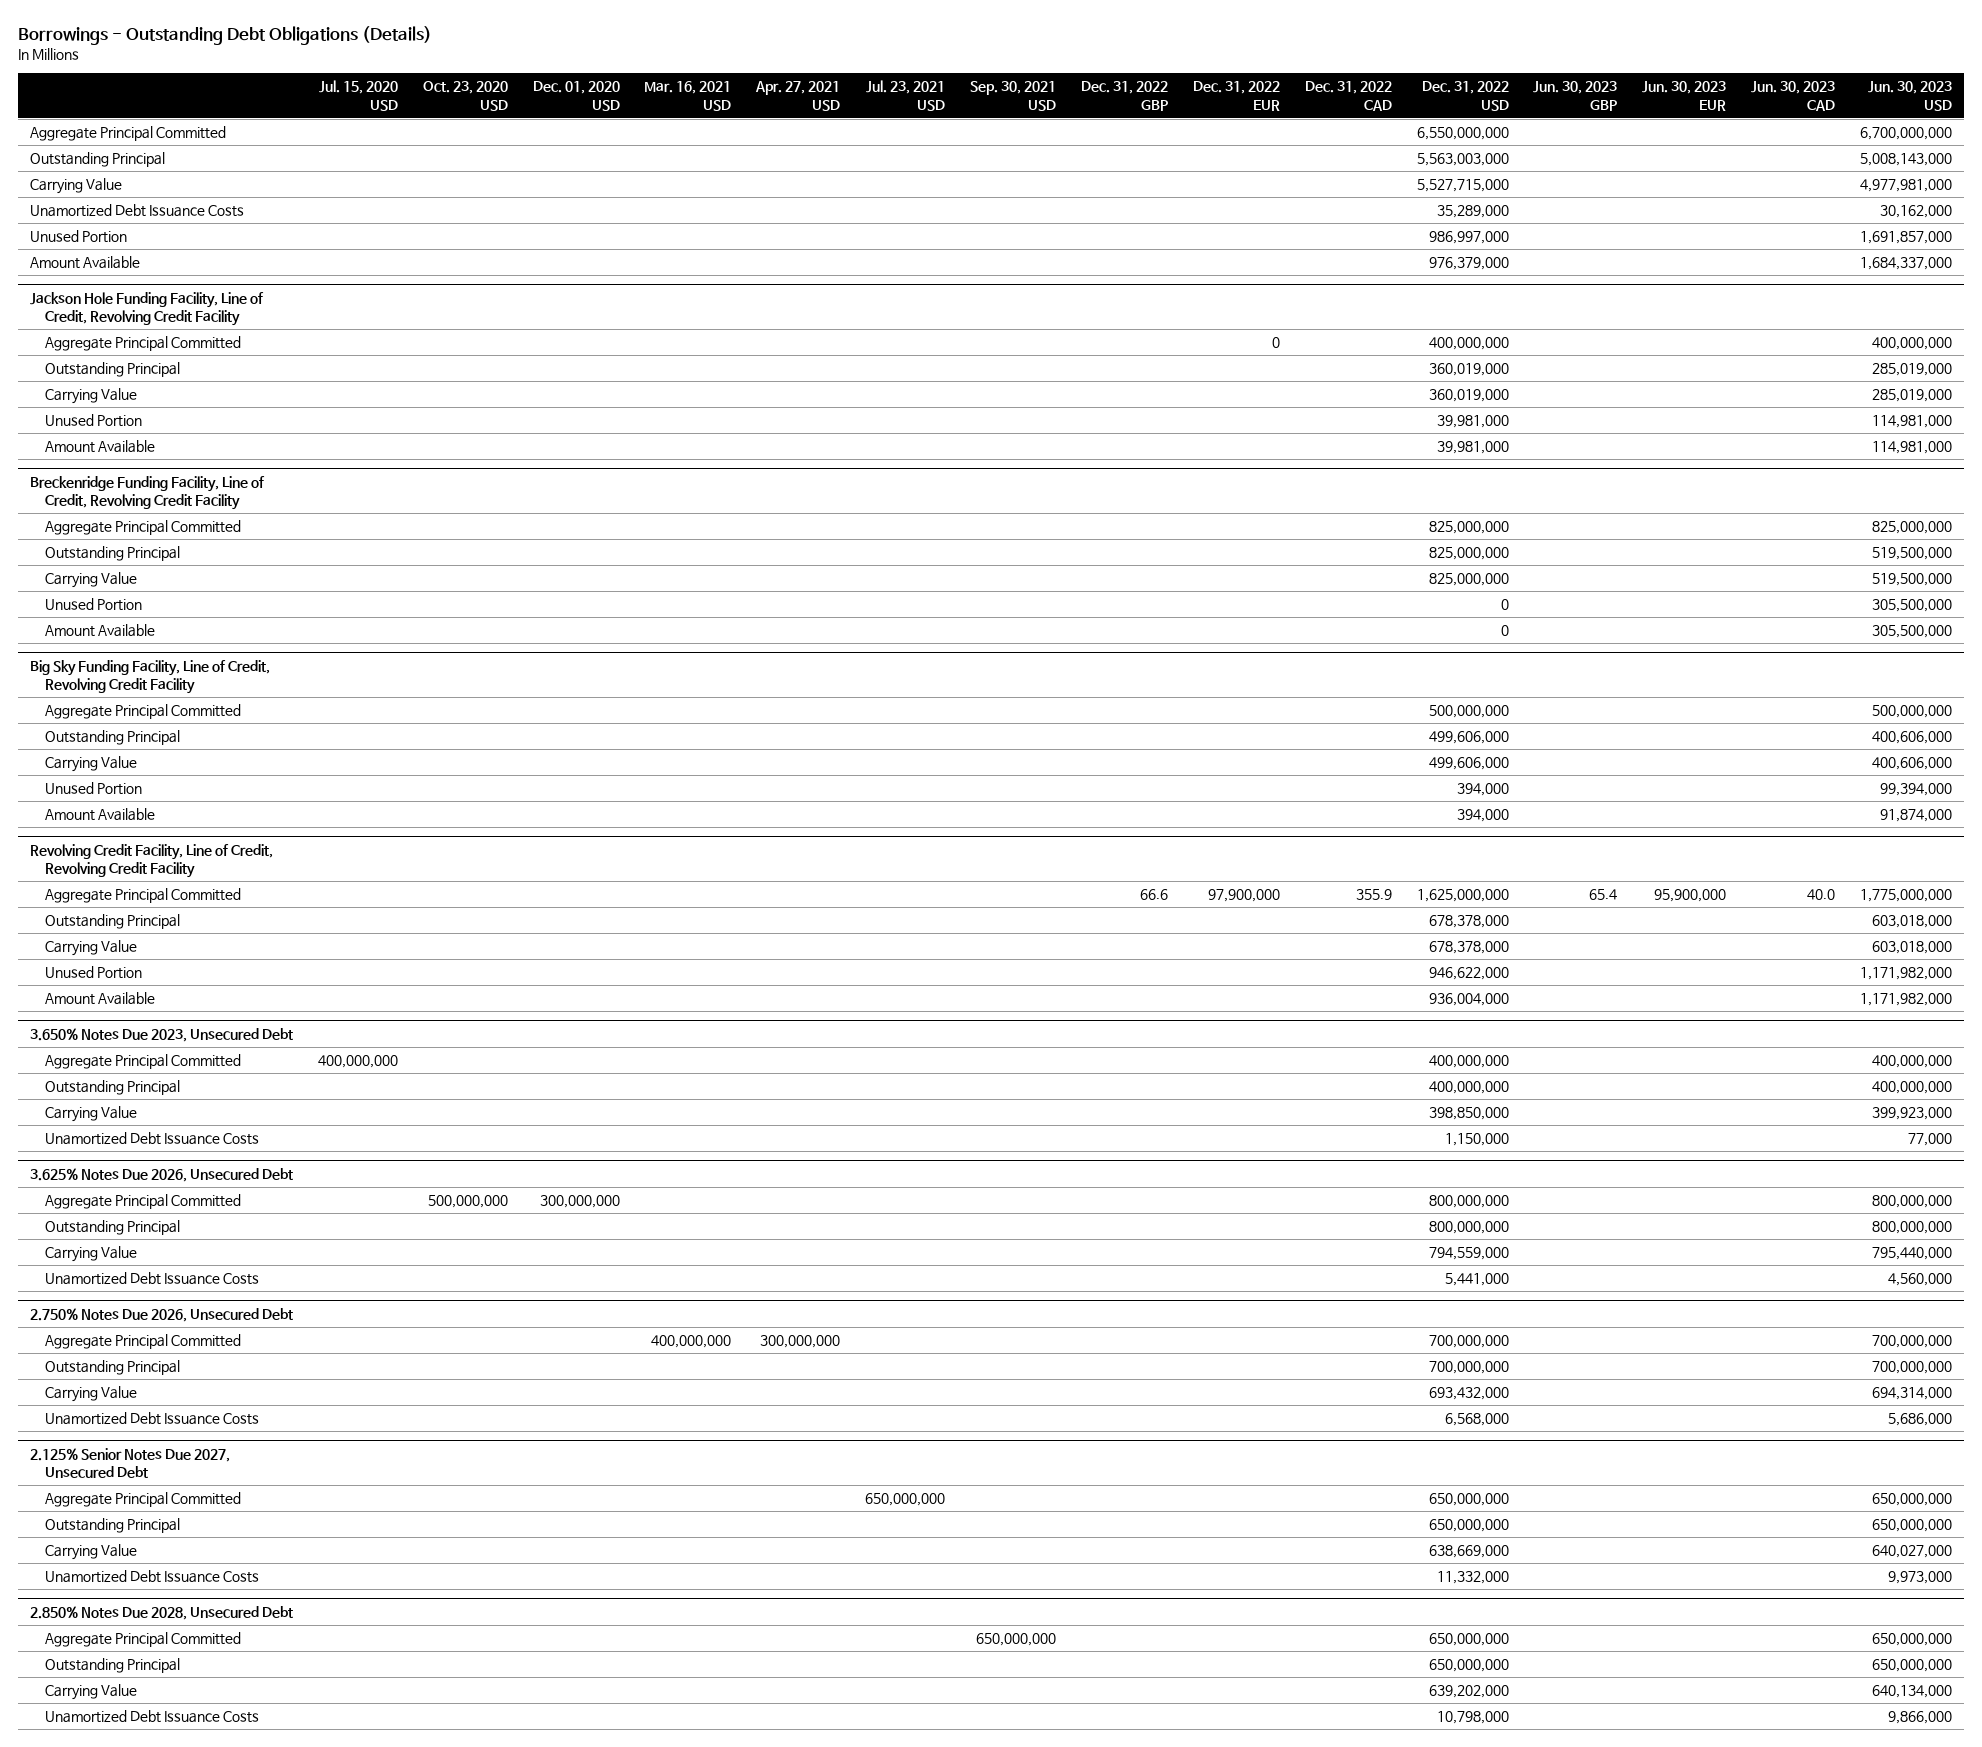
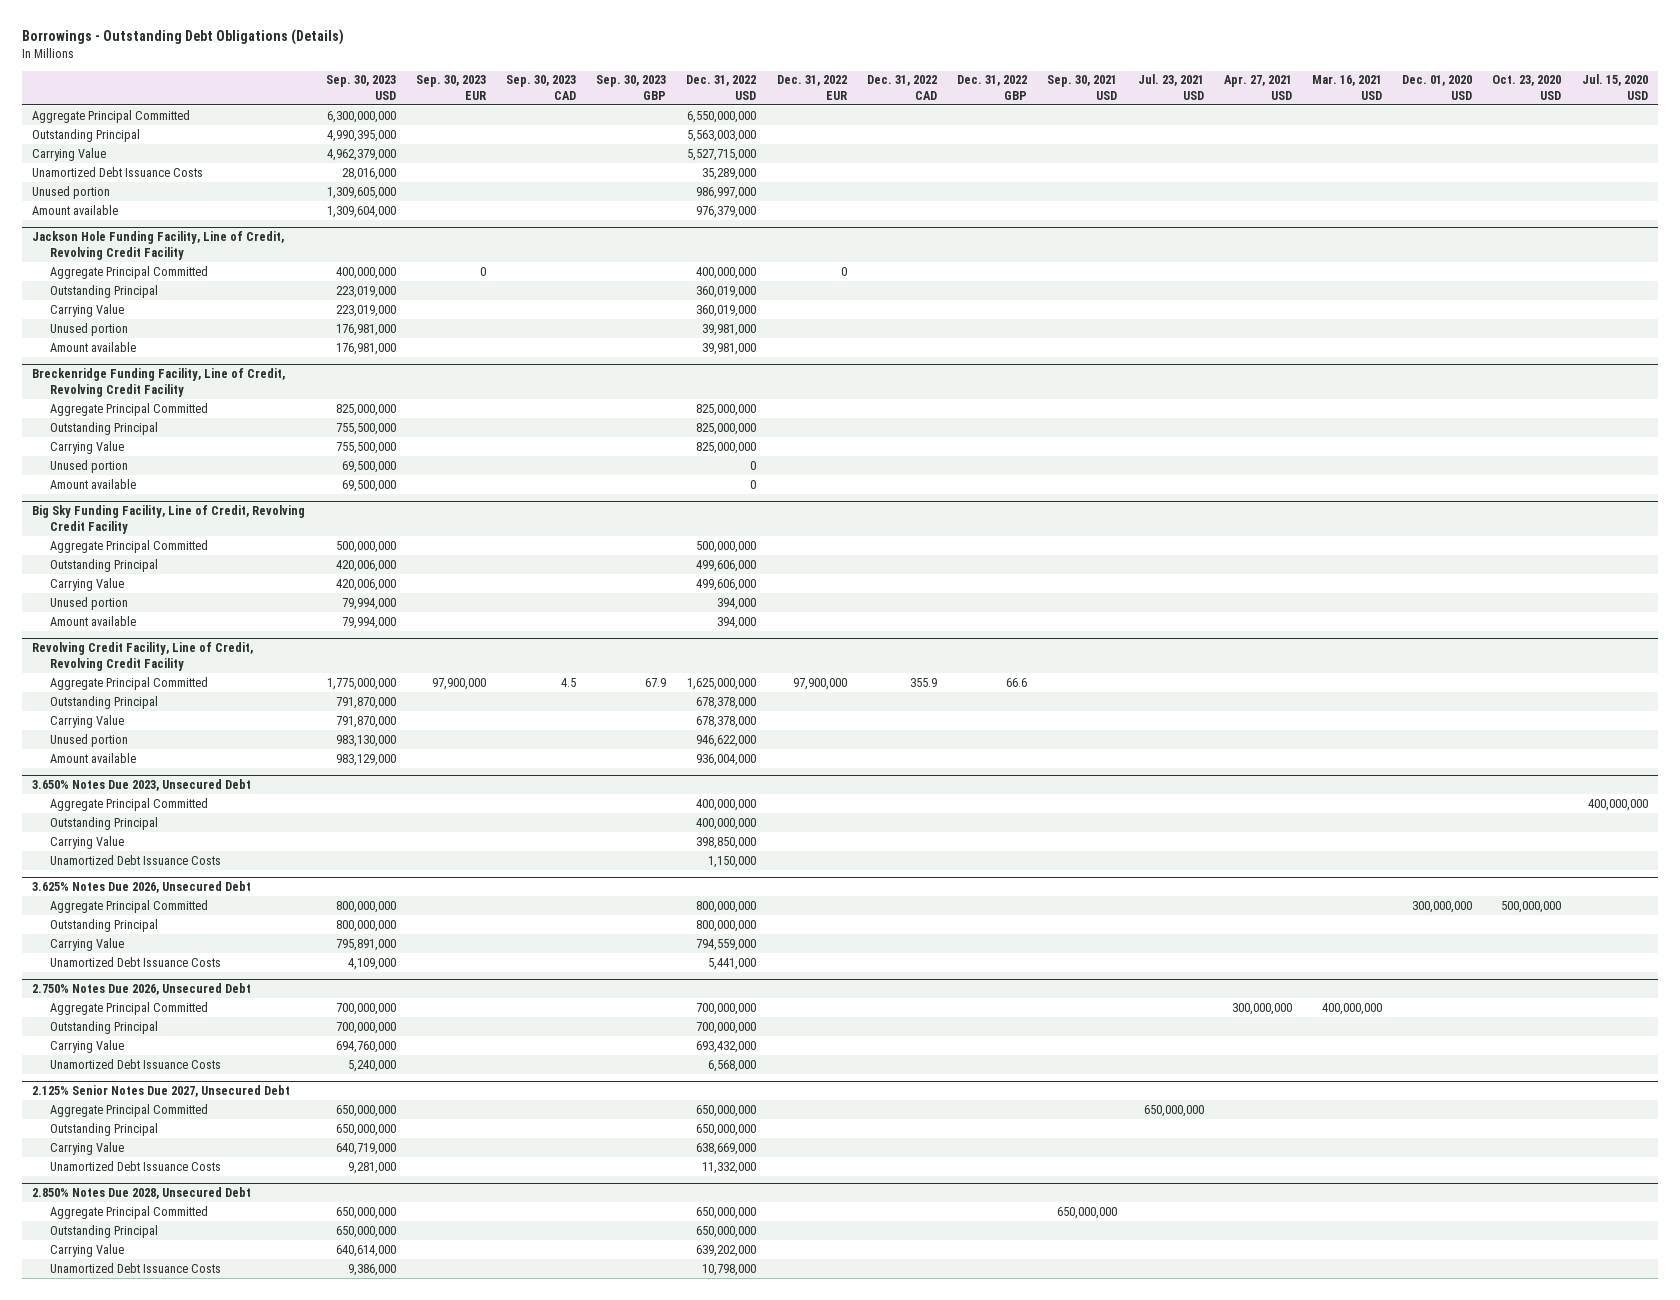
[1533,81,1618,111] Jun. 30, 2023 GBP -> none
[1642,81,1727,111] Jun. 30, 2023 EUR -> none
[1751,81,1836,111] Jun. 30, 2023 CAD -> none
[1867,81,1952,111] Jun. 30, 2023 USD -> none
none -> [325,75,396,100] Sep. 30, 2023 USD
none -> [415,75,486,100] Sep. 30, 2023 EUR
none -> [506,75,577,100] Sep. 30, 2023 CAD
none -> [596,75,667,100] Sep. 30, 2023 GBP
[29,230,127,244] Unused Portion -> [32,185,111,199] Unused portion
[29,256,140,270] Amount Available -> [32,204,119,215] Amount available
[44,414,142,428] Unused Portion -> [50,322,129,336] Unused portion
[44,440,155,454] Amount Available -> [50,341,137,352] Amount available
[44,598,142,612] Unused Portion -> [50,459,129,473] Unused portion
[44,624,155,638] Amount Available -> [50,478,137,489] Amount available
[44,782,142,796] Unused Portion -> [50,596,129,610] Unused portion
[44,808,155,822] Amount Available -> [50,615,137,626] Amount available
[44,966,142,980] Unused Portion -> [50,733,129,747] Unused portion
[44,992,155,1006] Amount Available -> [50,752,137,763] Amount available

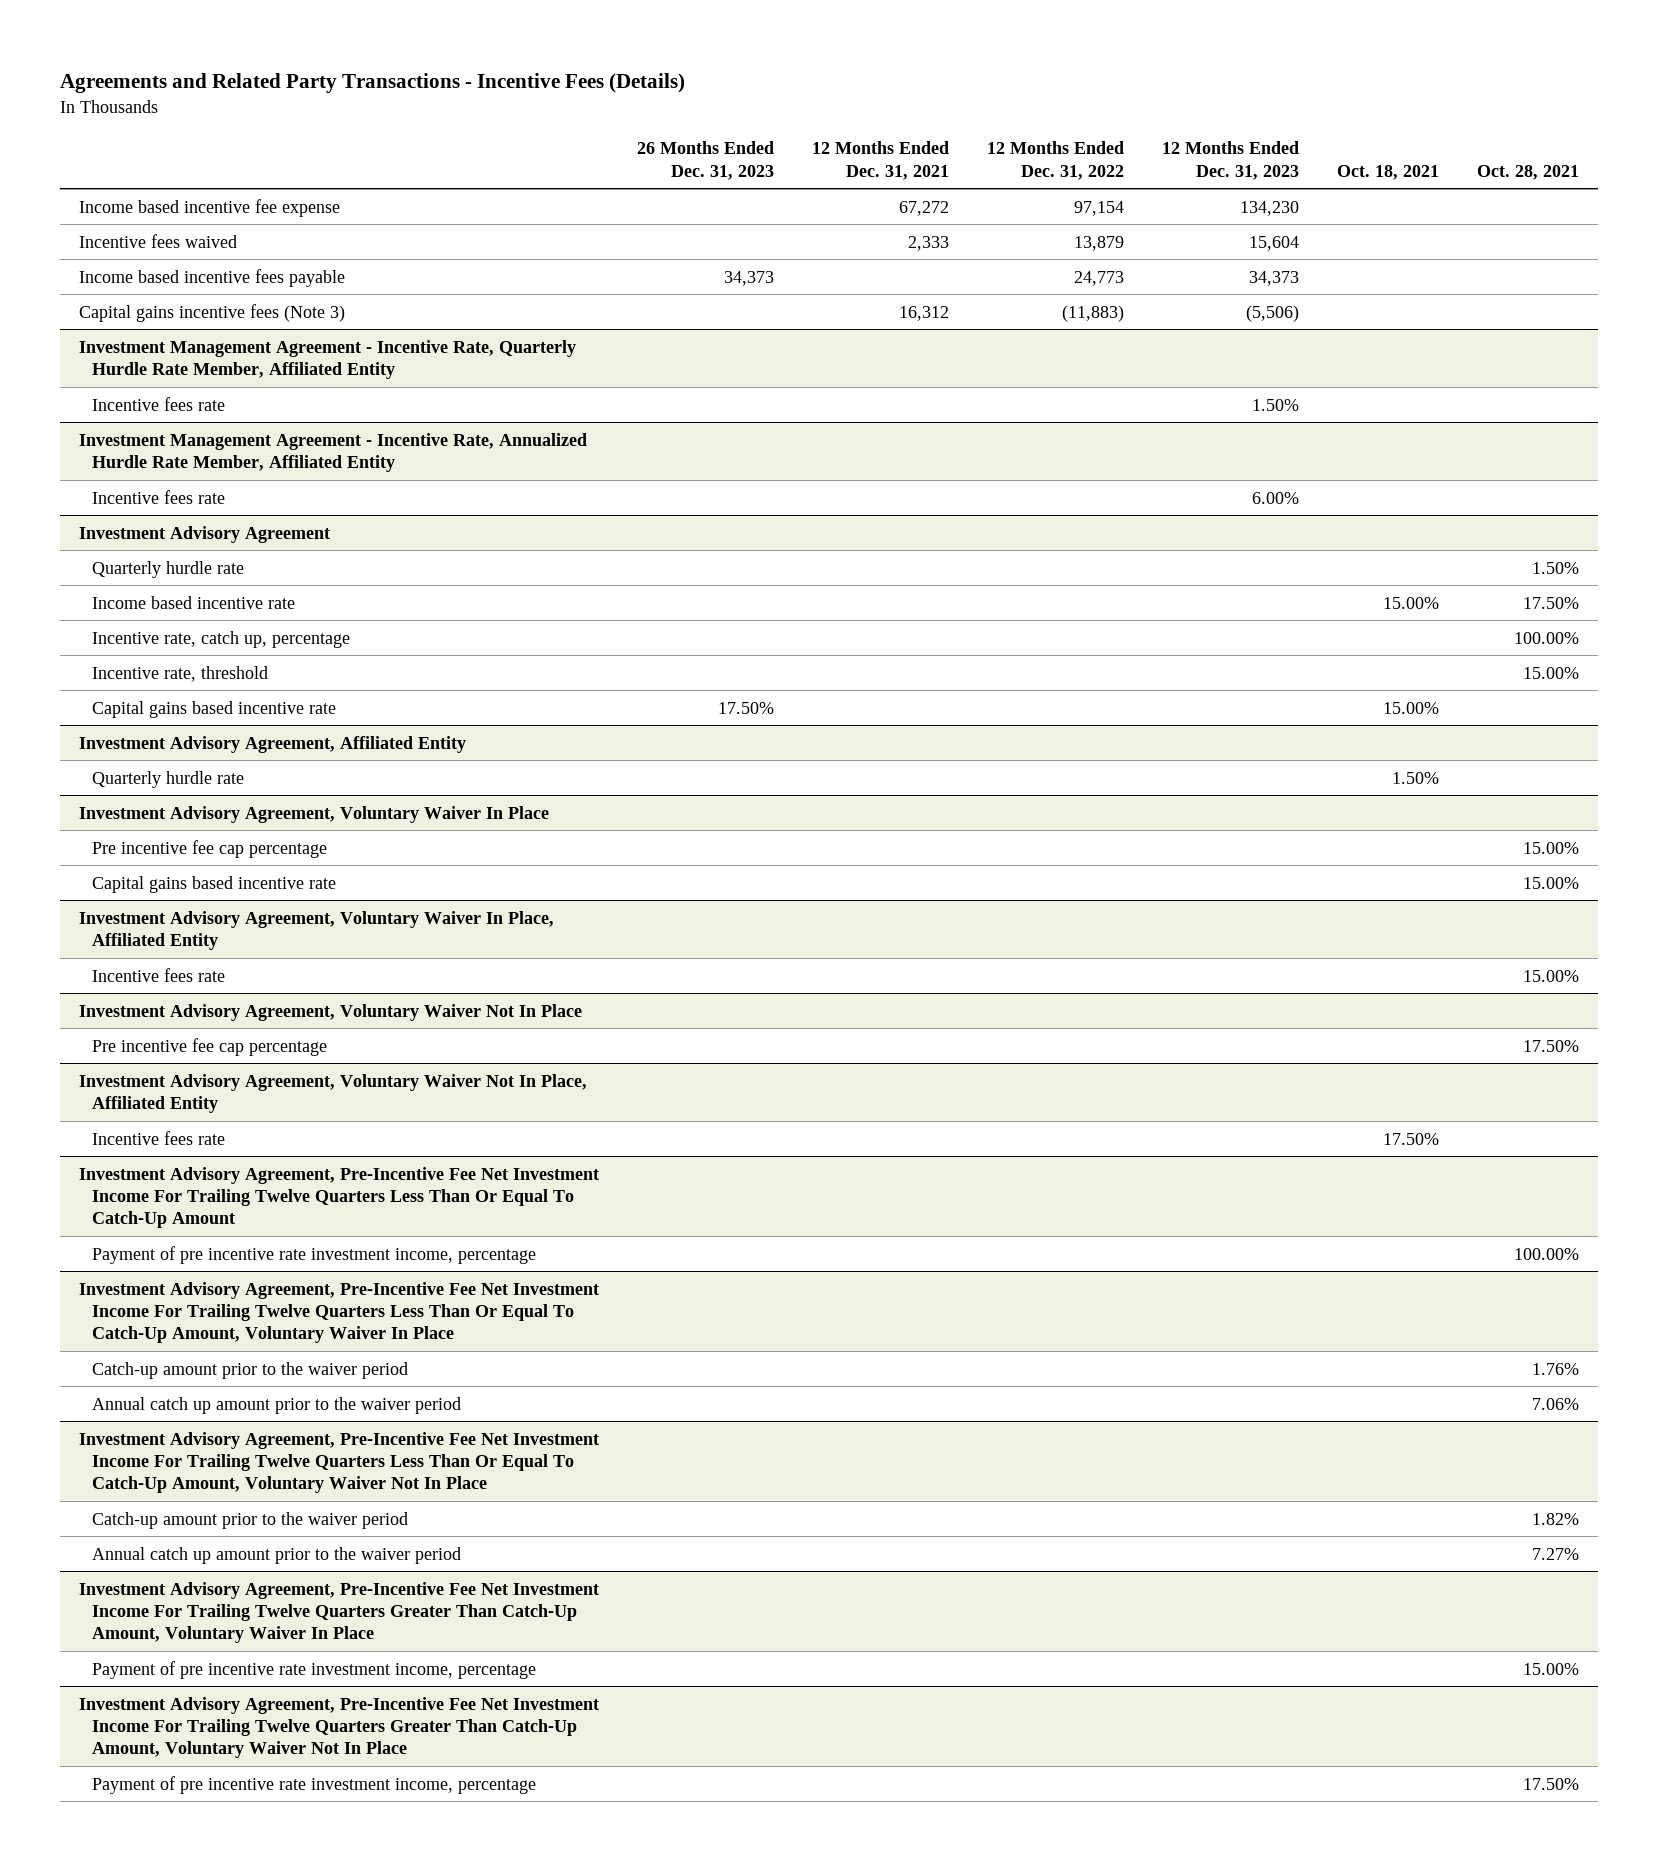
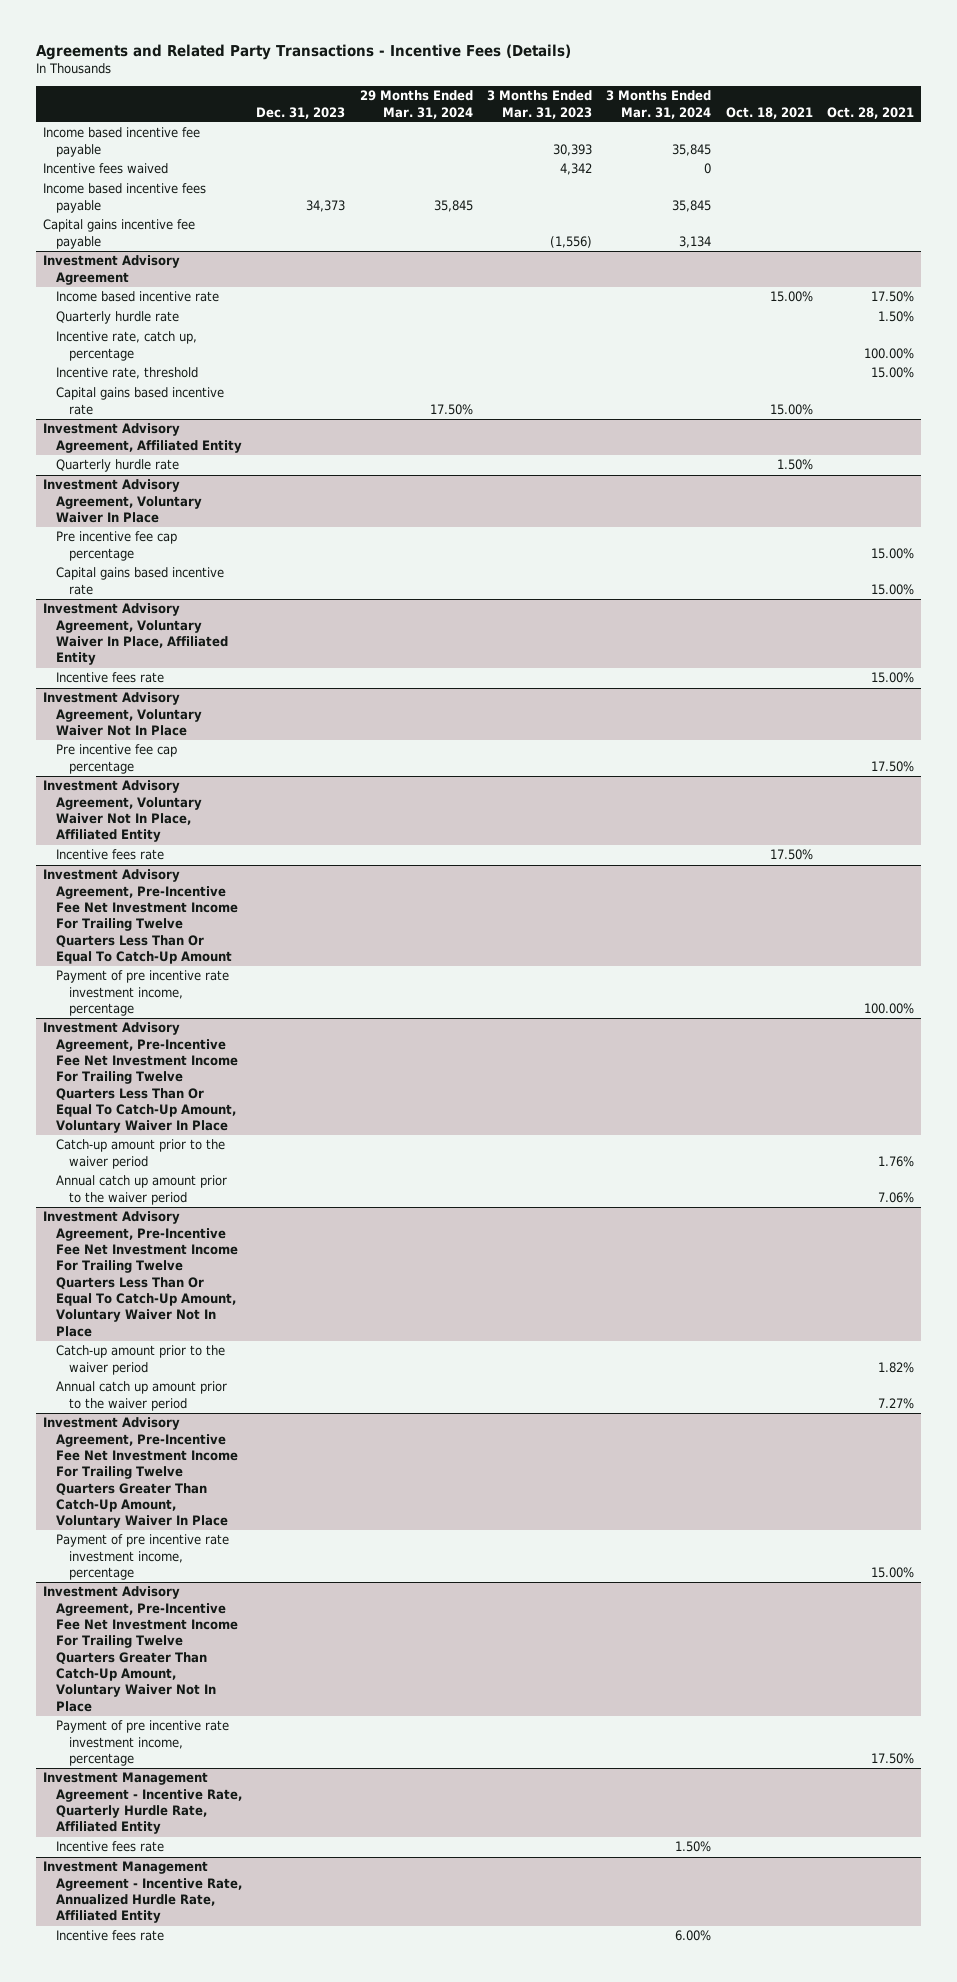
[636,141,774,180] 26 Months Ended Dec. 31, 2023 -> none
[811,141,949,180] 12 Months Ended Dec. 31, 2021 -> none
[986,141,1124,180] 12 Months Ended Dec. 31, 2022 -> none
[1162,141,1300,180] 12 Months Ended Dec. 31, 2023 -> none
none -> [256,106,346,119] Dec. 31, 2023
none -> [359,90,473,119] 29 Months Ended Mar. 31, 2024
none -> [487,90,593,119] 3 Months Ended Mar. 31, 2023
none -> [606,90,712,119] 3 Months Ended Mar. 31, 2024
[78,198,340,217] Income based incentive fee expense -> [43,127,201,157] Income based incentive fee payable
[78,339,576,379] Investment Management Agreement - Incentive Rate, Quarterly Hurdle Rate Member, Affiliated Entity -> none
[92,396,226,411] Incentive fees rate -> none
[78,432,587,472] Investment Management Agreement - Incentive Rate, Annualized Hurdle Rate Member, Affiliated Entity -> none
[92,489,226,504] Incentive fees rate -> none
[78,303,345,322] Capital gains incentive fees (Note 3) -> [43,219,196,249] Capital gains incentive fee payable
[92,560,245,578] Quarterly hurdle rate -> [56,311,180,325] Quarterly hurdle rate
none -> [43,1772,243,1835] Investment Management Agreement - Incentive Rate, Quarterly Hurdle Rate, Affiliated Entity
none -> [56,1841,165,1853] Incentive fees rate
none -> [43,1861,243,1924] Investment Management Agreement - Incentive Rate, Annualized Hurdle Rate, Affiliated Entity
none -> [56,1930,165,1942] Incentive fees rate

